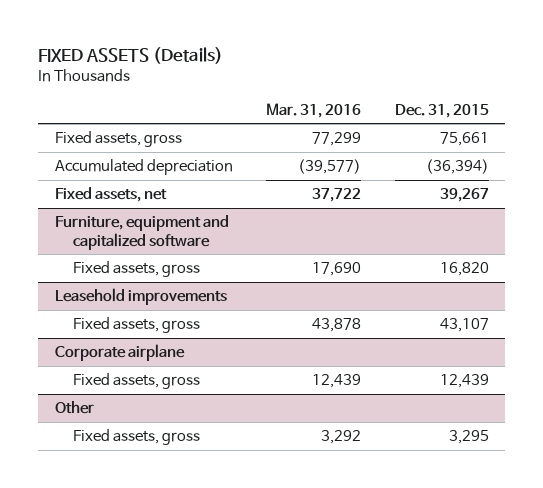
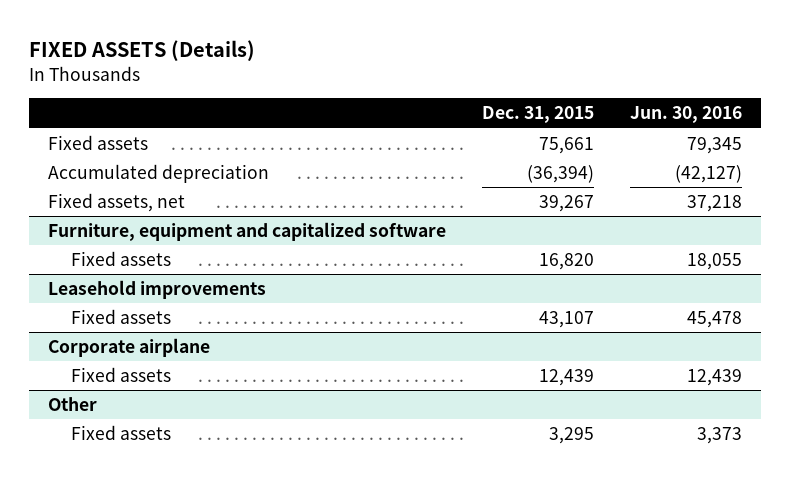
[266,102,362,118] Mar. 31, 2016 -> none
none -> [630,106,743,124] Jun. 30, 2016
[54,131,182,148] Fixed assets, gross -> [47,135,148,151] Fixed assets
[73,261,201,278] Fixed assets, gross -> [71,251,172,267] Fixed assets
[73,317,201,334] Fixed assets, gross -> [71,309,172,325] Fixed assets
[73,373,201,390] Fixed assets, gross -> [71,367,172,383] Fixed assets
[73,429,201,446] Fixed assets, gross -> [71,425,172,441] Fixed assets

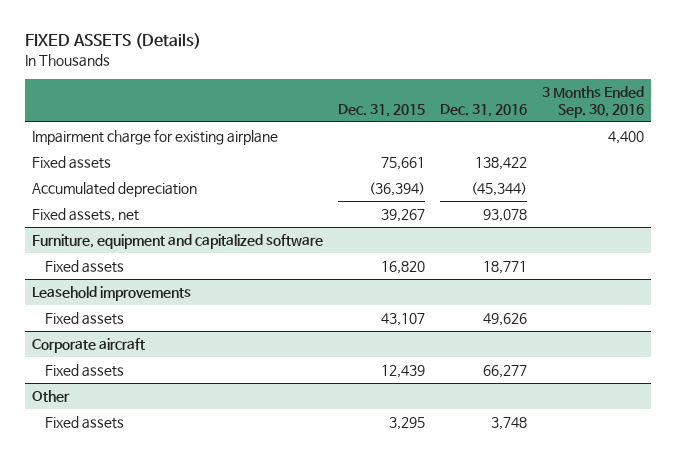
[630,106,743,124] Jun. 30, 2016 -> none
none -> [439,103,527,117] Dec. 31, 2016
none -> [541,85,644,118] 3 Months Ended Sep. 30, 2016
none -> [32,129,279,146] Impairment charge for existing airplane
[47,338,210,358] Corporate airplane -> [32,338,146,354] Corporate aircraft

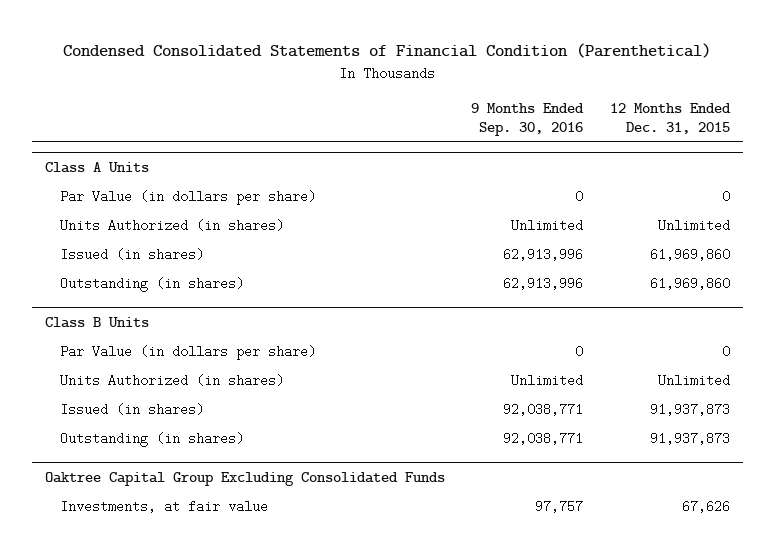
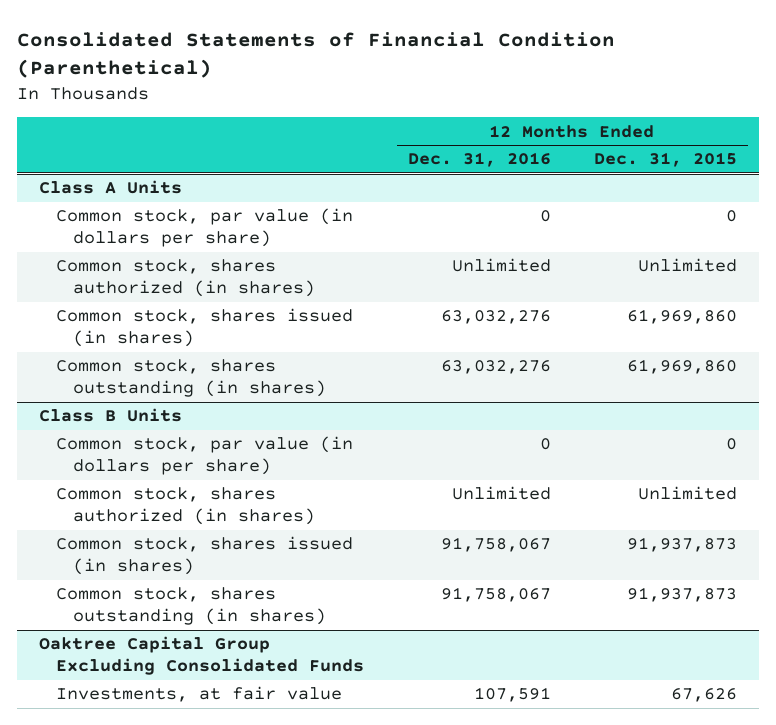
[63,43,712,59] Condensed Consolidated Statements of Financial Condition (Parenthetical) -> [16,31,615,79] Consolidated Statements of Financial Condition (Parenthetical)
[471,102,585,137] 9 Months Ended Sep. 30, 2016 -> none
none -> [407,152,551,168] Dec. 31, 2016
[59,190,316,206] Par Value (in dollars per share) -> [55,208,353,248] Common stock, par value (in dollars per share)
[59,219,284,233] Units Authorized (in shares) -> [55,259,316,298] Common stock, shares authorized (in shares)
[59,248,204,262] Issued (in shares) -> [55,308,353,348] Common stock, shares issued (in shares)
[59,277,244,293] Outstanding (in shares) -> [55,359,327,398] Common stock, shares outstanding (in shares)
[59,345,316,361] Par Value (in dollars per share) -> [55,436,353,476] Common stock, par value (in dollars per share)
[59,374,284,388] Units Authorized (in shares) -> [55,487,316,526] Common stock, shares authorized (in shares)
[59,403,204,417] Issued (in shares) -> [55,536,353,576] Common stock, shares issued (in shares)
[59,432,244,448] Outstanding (in shares) -> [55,587,327,626] Common stock, shares outstanding (in shares)

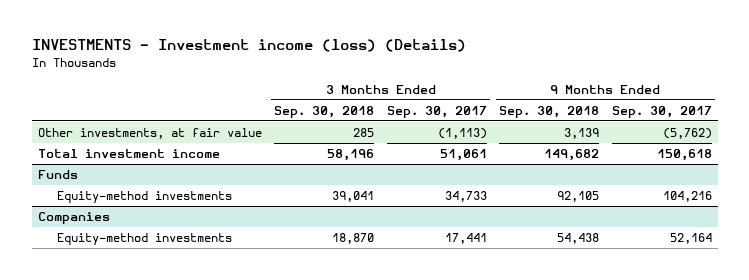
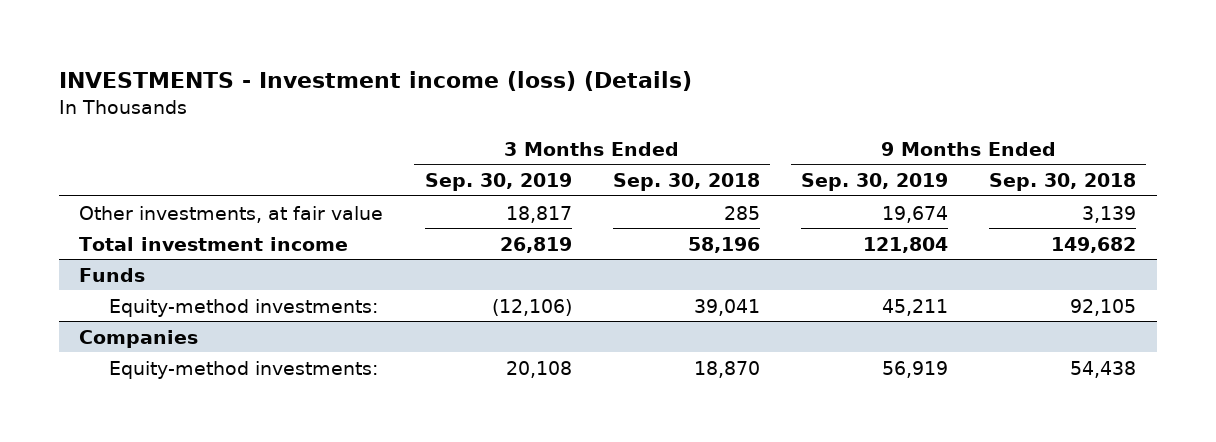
[386,105,487,118] Sep. 30, 2017 -> none
[611,105,712,118] Sep. 30, 2017 -> none
none -> [424,173,572,192] Sep. 30, 2019
none -> [800,173,948,192] Sep. 30, 2019
[56,191,232,204] Equity-method investments -> [108,298,378,317] Equity-method investments:
[56,233,232,246] Equity-method investments -> [108,360,378,379] Equity-method investments:

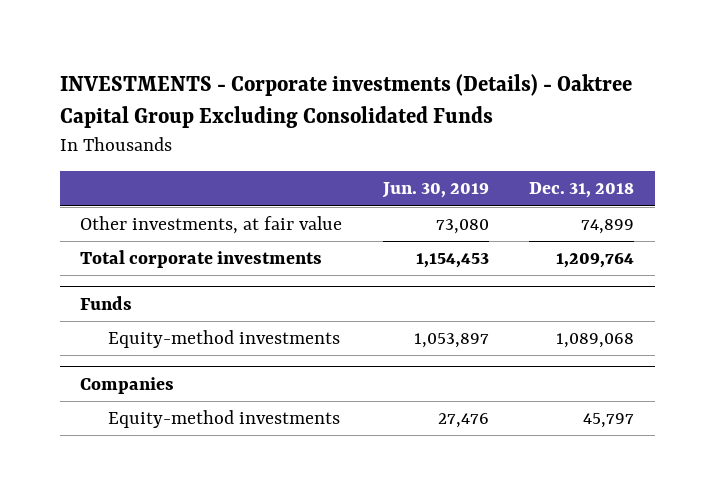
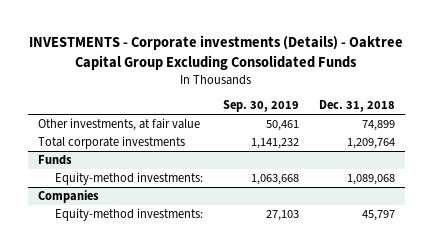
[381,182,489,199] Jun. 30, 2019 -> none
none -> [222,100,299,113] Sep. 30, 2019
[108,330,341,349] Equity-method investments -> [54,172,203,186] Equity-method investments:
[108,410,341,429] Equity-method investments -> [54,208,203,222] Equity-method investments:

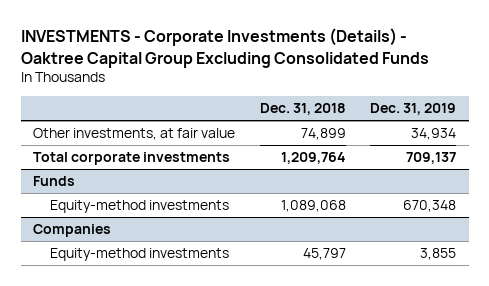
[29,35,404,70] INVESTMENTS - Corporate investments (Details) - Oaktree Capital Group Excluding Consolidated Funds -> [20,28,429,68] INVESTMENTS - Corporate Investments (Details) - Oaktree Capital Group Excluding Consolidated Funds
[222,100,299,113] Sep. 30, 2019 -> none
none -> [370,103,457,116] Dec. 31, 2019
[54,172,203,186] Equity-method investments: -> [49,200,229,214] Equity-method investments
[54,208,203,222] Equity-method investments: -> [49,248,229,262] Equity-method investments

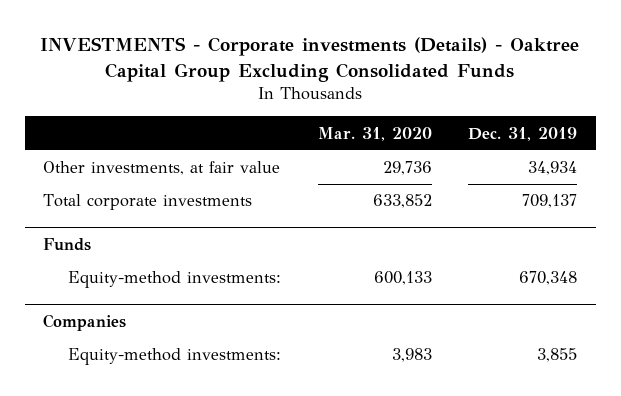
[20,28,429,68] INVESTMENTS - Corporate Investments (Details) - Oaktree Capital Group Excluding Consolidated Funds -> [40,36,580,82] INVESTMENTS - Corporate investments (Details) - Oaktree Capital Group Excluding Consolidated Funds
[259,103,346,116] Dec. 31, 2018 -> none
none -> [317,126,432,141] Mar. 31, 2020
[49,200,229,214] Equity-method investments -> [68,271,282,289] Equity-method investments:
[49,248,229,262] Equity-method investments -> [68,348,282,366] Equity-method investments:

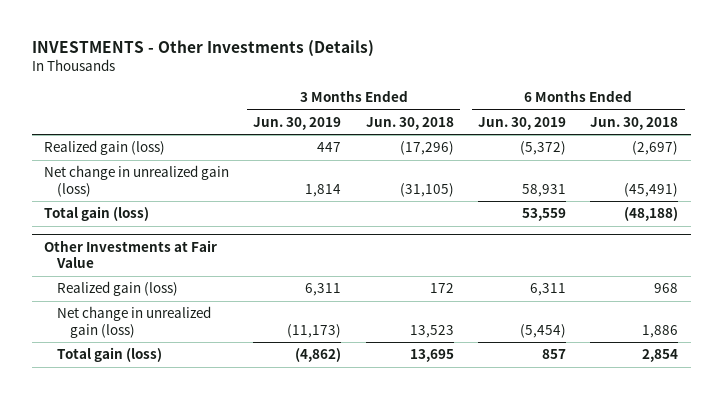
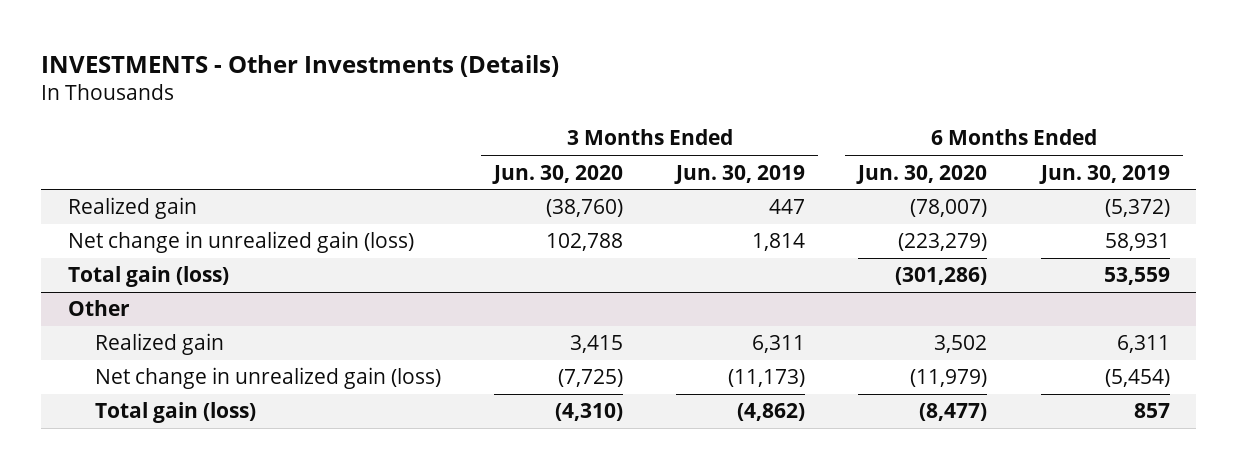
[365,116,454,130] Jun. 30, 2018 -> none
[590,116,679,130] Jun. 30, 2018 -> none
none -> [492,164,624,184] Jun. 30, 2020
none -> [856,164,988,184] Jun. 30, 2020
[43,140,165,156] Realized gain (loss) -> [67,197,197,220] Realized gain
[43,239,217,269] Other Investments at Fair Value -> [67,300,130,317] Other
[56,281,178,297] Realized gain (loss) -> [94,333,224,356] Realized gain

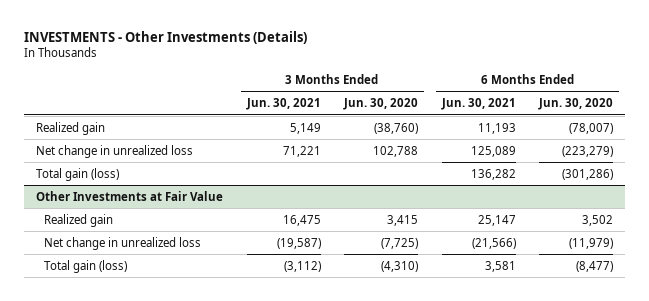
[674,164,806,184] Jun. 30, 2019 -> none
[1038,164,1170,184] Jun. 30, 2019 -> none
none -> [245,98,321,111] Jun. 30, 2021
none -> [440,98,516,111] Jun. 30, 2021
[67,231,414,254] Net change in unrealized gain (loss) -> [35,144,193,158] Net change in unrealized loss
[67,300,130,317] Other -> [35,190,223,201] Other Investments at Fair Value
[94,367,441,390] Net change in unrealized gain (loss) -> [43,236,201,250] Net change in unrealized loss

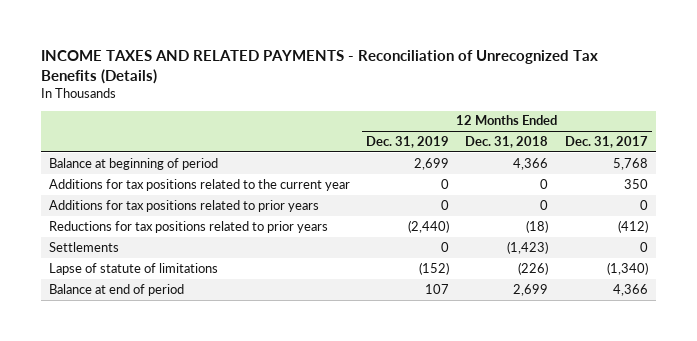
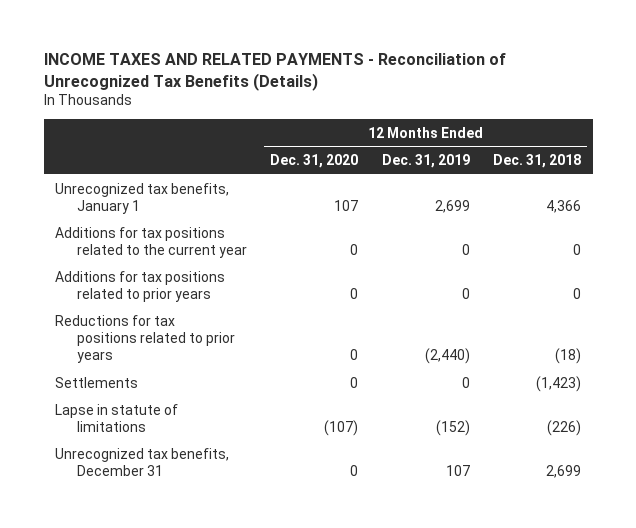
[564,136,648,149] Dec. 31, 2017 -> none
none -> [270,154,359,169] Dec. 31, 2020
[49,157,219,170] Balance at beginning of period -> [55,182,230,214] Unrecognized tax benefits, January 1
[49,262,219,275] Lapse of statute of limitations -> [55,403,179,432] Lapse in statute of limitations
[49,283,185,296] Balance at end of period -> [55,447,230,476] Unrecognized tax benefits, December 31

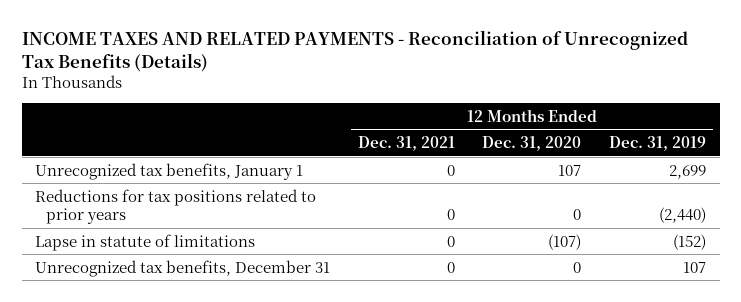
[493,154,582,169] Dec. 31, 2018 -> none
none -> [357,135,455,151] Dec. 31, 2021
[55,226,247,258] Additions for tax positions related to the current year -> none
[55,270,226,302] Additions for tax positions related to prior years -> none
[55,376,139,388] Settlements -> none

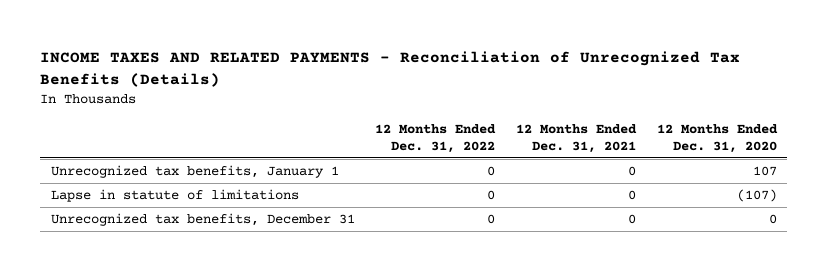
[609,135,707,151] Dec. 31, 2019 -> none
none -> [375,124,497,153] 12 Months Ended Dec. 31, 2022
[35,188,317,224] Reductions for tax positions related to prior years -> none

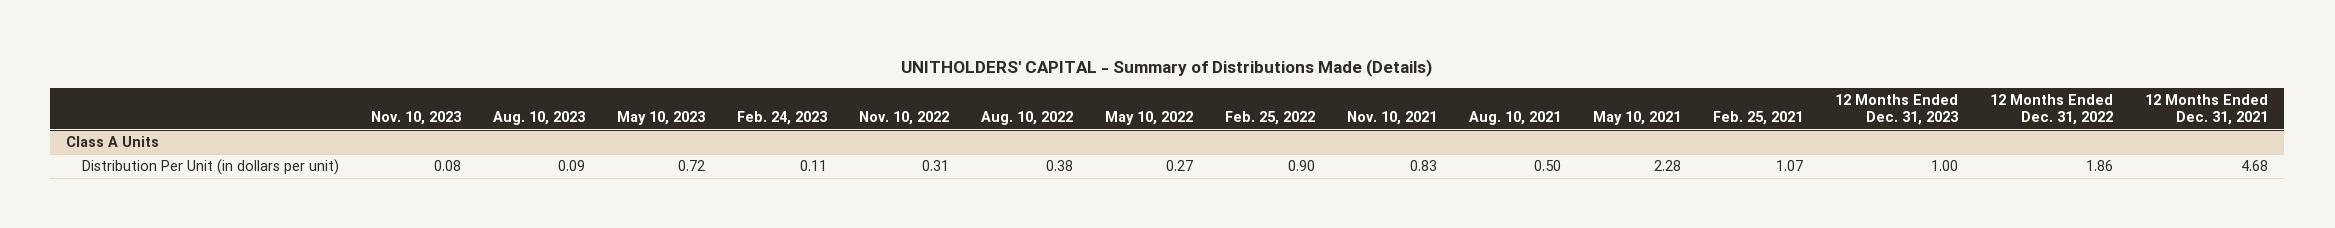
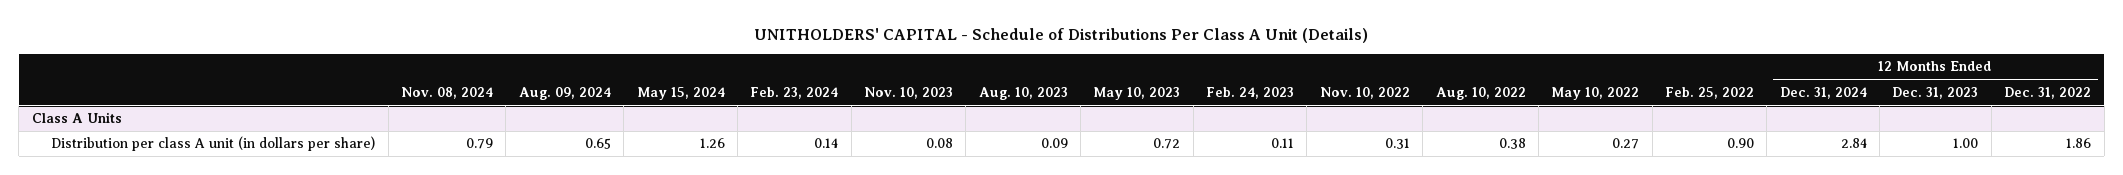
[901,58,1433,77] UNITHOLDERS' CAPITAL - Summary of Distributions Made (Details) -> [754,28,1369,44] UNITHOLDERS' CAPITAL - Schedule of Distributions Per Class A Unit (Details)
[1347,111,1438,126] Nov. 10, 2021 -> none
[1469,111,1562,126] Aug. 10, 2021 -> none
[1593,111,1682,126] May 10, 2021 -> none
[1713,111,1804,126] Feb. 25, 2021 -> none
[2145,93,2269,126] 12 Months Ended Dec. 31, 2021 -> none
none -> [401,86,494,99] Nov. 08, 2024
none -> [518,86,611,100] Aug. 09, 2024
none -> [636,86,725,100] May 15, 2024
none -> [750,86,839,99] Feb. 23, 2024
none -> [1779,86,1867,99] Dec. 31, 2024
[82,159,340,176] Distribution Per Unit (in dollars per unit) -> [51,136,376,152] Distribution per class A unit (in dollars per share)

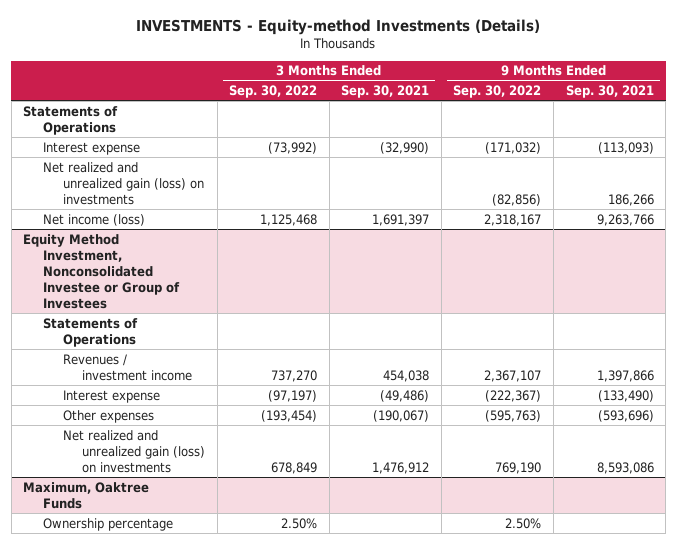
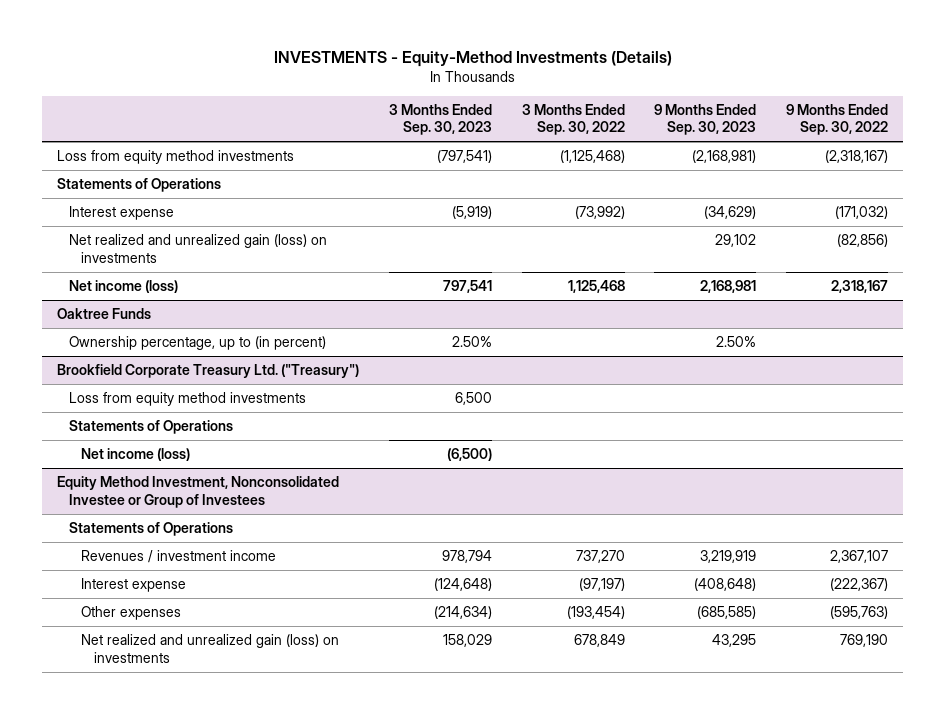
[136,18,541,35] INVESTMENTS - Equity-method Investments (Details) -> [273,51,672,68] INVESTMENTS - Equity-Method Investments (Details)
[341,85,430,99] Sep. 30, 2021 -> none
[565,85,654,99] Sep. 30, 2021 -> none
none -> [388,103,492,136] 3 Months Ended Sep. 30, 2023
none -> [654,103,757,136] 9 Months Ended Sep. 30, 2023
none -> [56,150,294,165] Loss from equity method investments
none -> [56,308,151,320] Oaktree Funds
none -> [69,336,327,351] Ownership percentage, up to (in percent)
none -> [56,364,359,379] Brookfield Corporate Treasury Ltd. ("Treasury")
none -> [69,392,307,407] Loss from equity method investments
none -> [69,420,234,435] Statements of Operations
none -> [81,448,191,462] Net income (loss)
[23,481,150,509] Maximum, Oaktree Funds -> none
[42,517,173,531] Ownership percentage -> none

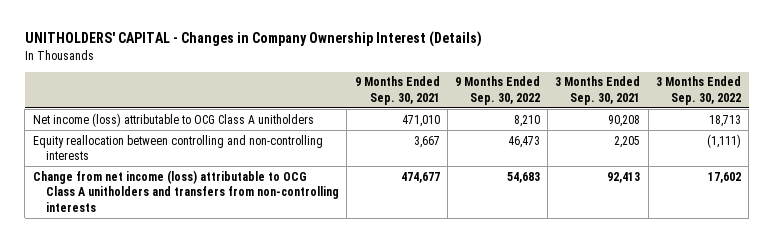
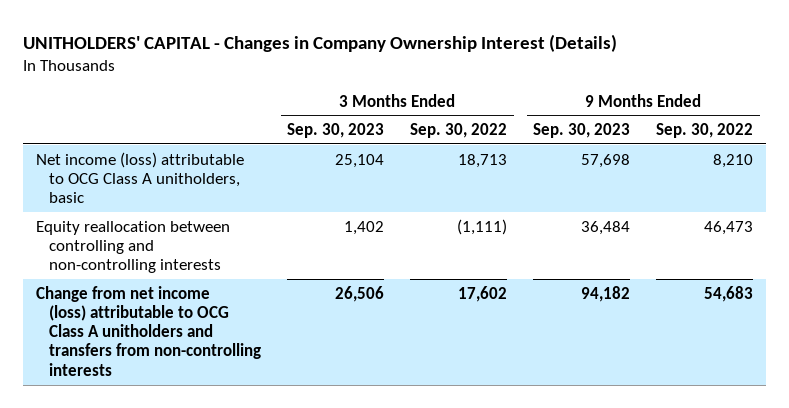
[354,76,440,105] 9 Months Ended Sep. 30, 2021 -> none
[555,76,641,105] 3 Months Ended Sep. 30, 2021 -> none
none -> [287,123,385,139] Sep. 30, 2023
none -> [533,123,631,139] Sep. 30, 2023
[32,112,314,127] Net income (loss) attributable to OCG Class A unitholders -> [35,151,244,204] Net income (loss) attributable to OCG Class A unitholders, basic

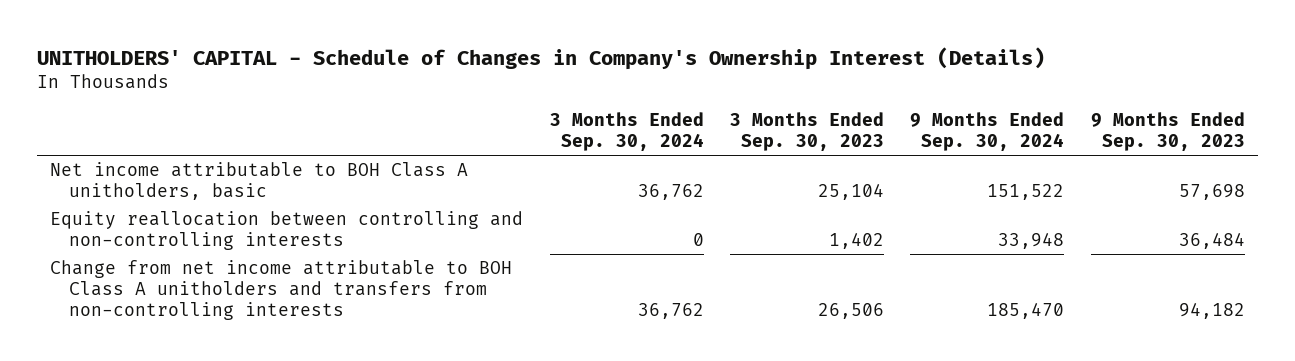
[22,33,617,52] UNITHOLDERS' CAPITAL - Changes in Company Ownership Interest (Details) -> [37,46,1046,70] UNITHOLDERS' CAPITAL - Schedule of Changes in Company's Ownership Interest (Details)
[410,123,508,139] Sep. 30, 2022 -> none
[656,123,754,139] Sep. 30, 2022 -> none
none -> [549,112,704,152] 3 Months Ended Sep. 30, 2024
none -> [910,112,1065,152] 9 Months Ended Sep. 30, 2024
[35,151,244,204] Net income (loss) attributable to OCG Class A unitholders, basic -> [50,162,469,201] Net income attributable to BOH Class A unitholders, basic
[35,285,262,376] Change from net income (loss) attributable to OCG Class A unitholders and transfers from non-controlling interests -> [50,260,513,321] Change from net income attributable to BOH Class A unitholders and transfers from non-controlling interests

